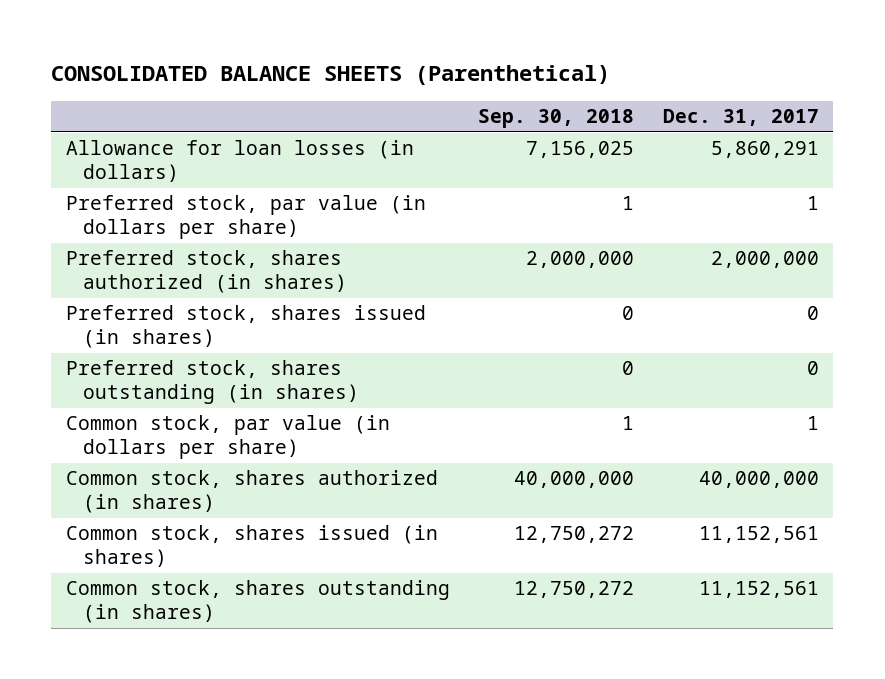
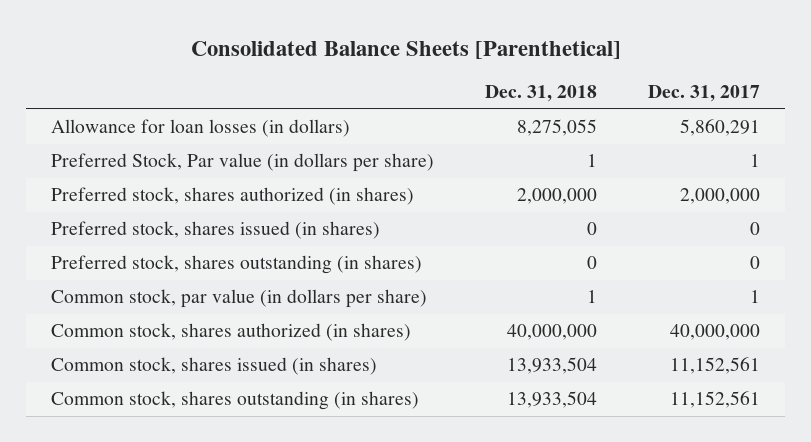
[51,65,611,86] CONSOLIDATED BALANCE SHEETS (Parenthetical) -> [190,40,621,59] Consolidated Balance Sheets [Parenthetical]
[478,109,635,129] Sep. 30, 2018 -> none
none -> [485,85,598,103] Dec. 31, 2018
[65,195,426,240] Preferred stock, par value (in dollars per share) -> [51,153,435,173] Preferred Stock, Par value (in dollars per share)

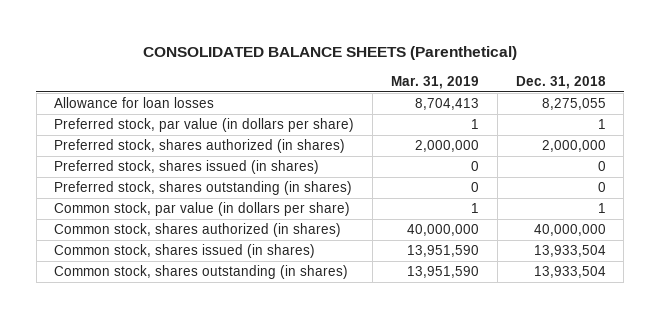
[190,40,621,59] Consolidated Balance Sheets [Parenthetical] -> [142,45,517,60] CONSOLIDATED BALANCE SHEETS (Parenthetical)
[647,85,760,103] Dec. 31, 2017 -> none
none -> [390,75,479,89] Mar. 31, 2019
[51,119,351,138] Allowance for loan losses (in dollars) -> [54,97,215,109] Allowance for loan losses
[51,153,435,173] Preferred Stock, Par value (in dollars per share) -> [54,118,355,133] Preferred stock, par value (in dollars per share)

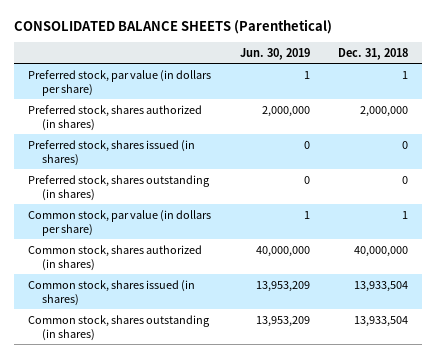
[390,75,479,89] Mar. 31, 2019 -> none
none -> [239,47,310,60] Jun. 30, 2019
[54,97,215,109] Allowance for loan losses -> none

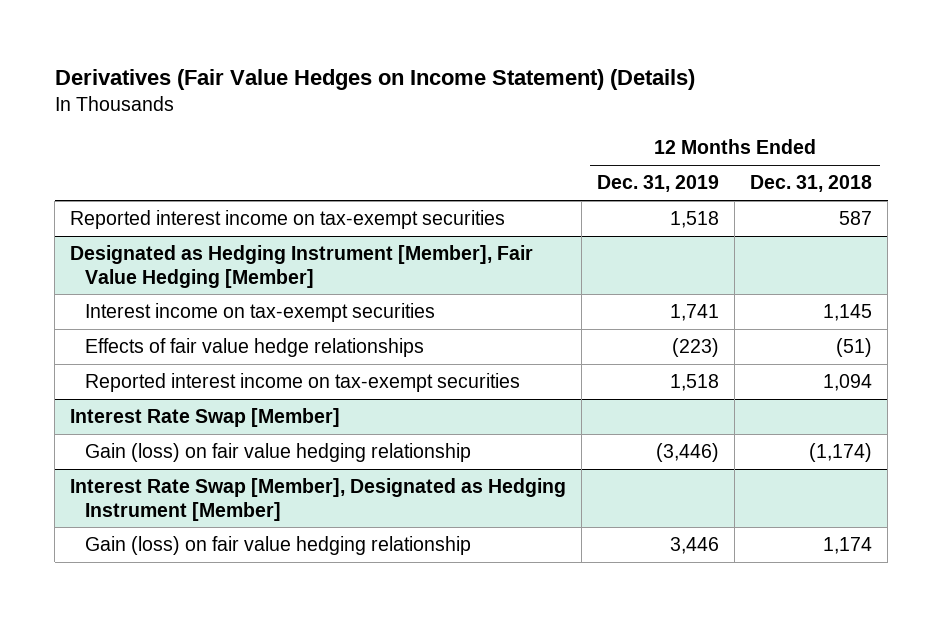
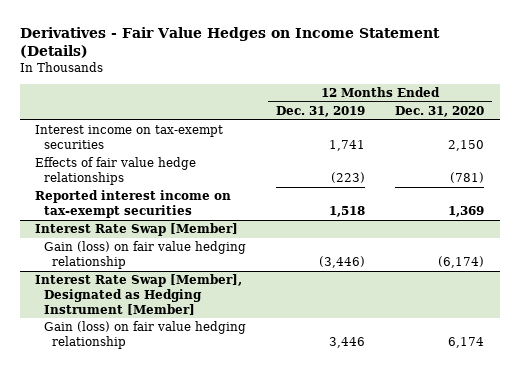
[54,68,695,90] Derivatives (Fair Value Hedges on Income Statement) (Details) -> [19,26,440,59] Derivatives - Fair Value Hedges on Income Statement (Details)
[750,175,873,193] Dec. 31, 2018 -> none
none -> [395,105,485,117] Dec. 31, 2020
[70,210,506,230] Reported interest income on tax-exempt securities -> none
[70,245,534,288] Designated as Hedging Instrument [Member], Fair Value Hedging [Member] -> none

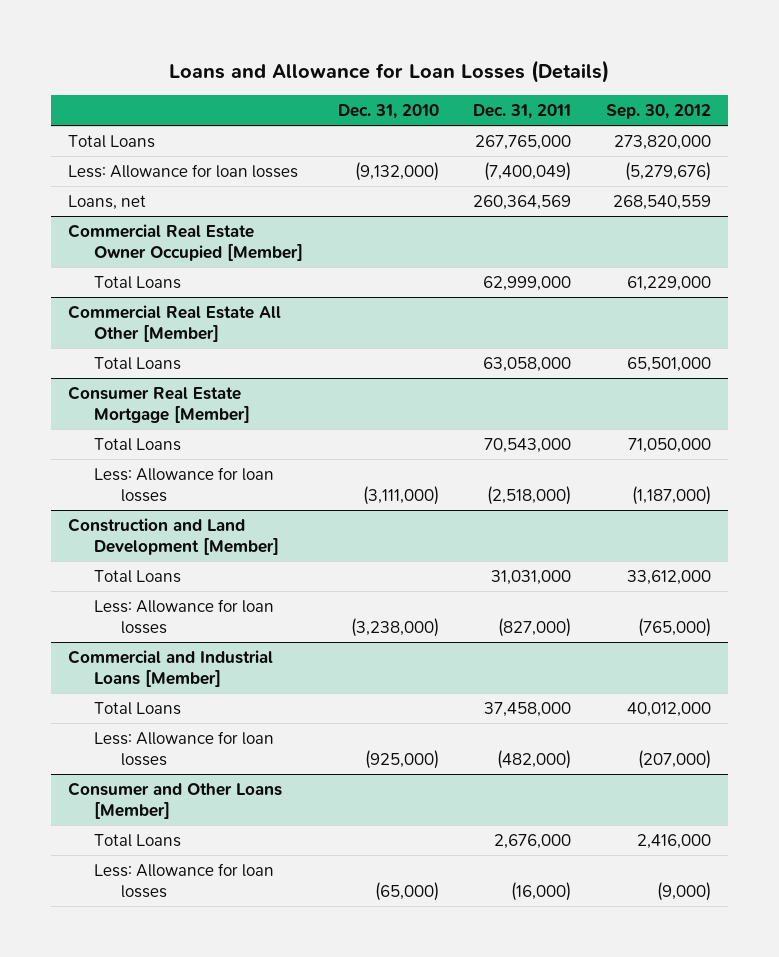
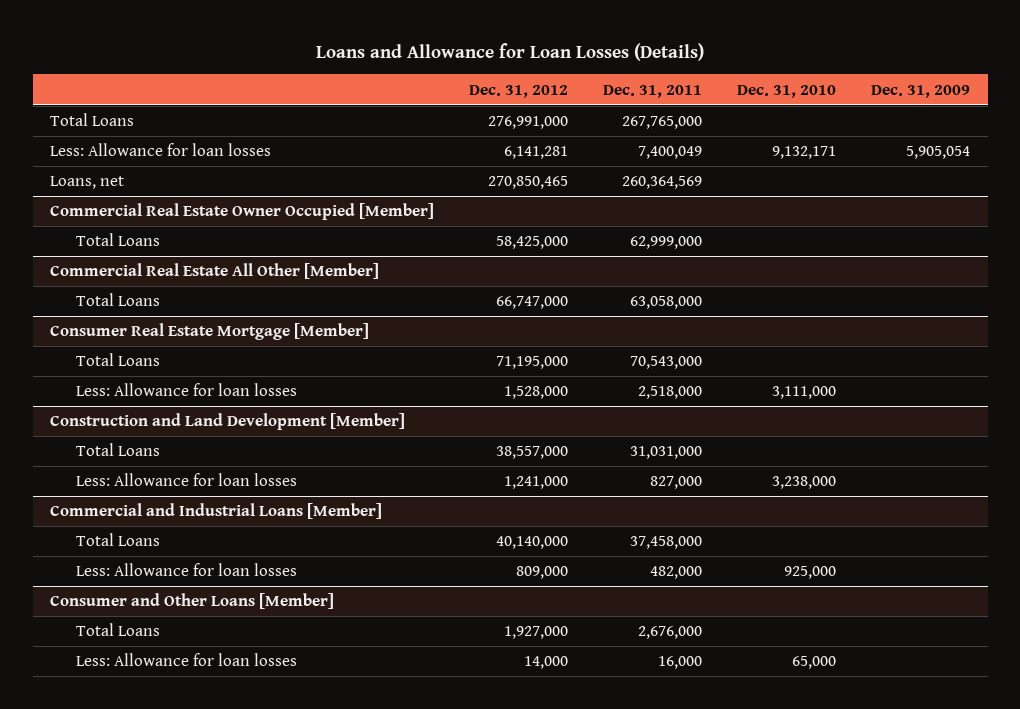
[605,103,711,119] Sep. 30, 2012 -> none
none -> [469,84,569,98] Dec. 31, 2012
none -> [871,84,971,98] Dec. 31, 2009
[354,161,439,181] (9,132,000) -> [772,146,837,160] 9,132,171
[484,161,572,181] (7,400,049) -> [638,146,703,160] 7,400,049
[362,485,439,505] (3,111,000) -> [772,386,837,400] 3,111,000
[487,485,572,505] (2,518,000) -> [638,386,703,400] 2,518,000
[350,617,439,637] (3,238,000) -> [772,476,837,490] 3,238,000
[498,617,572,637] (827,000) -> [650,476,703,490] 827,000
[364,749,439,769] (925,000) -> [784,566,837,580] 925,000
[497,749,572,769] (482,000) -> [650,566,703,580] 482,000
[374,881,439,901] (65,000) -> [792,656,837,670] 65,000
[511,881,572,901] (16,000) -> [658,656,703,670] 16,000

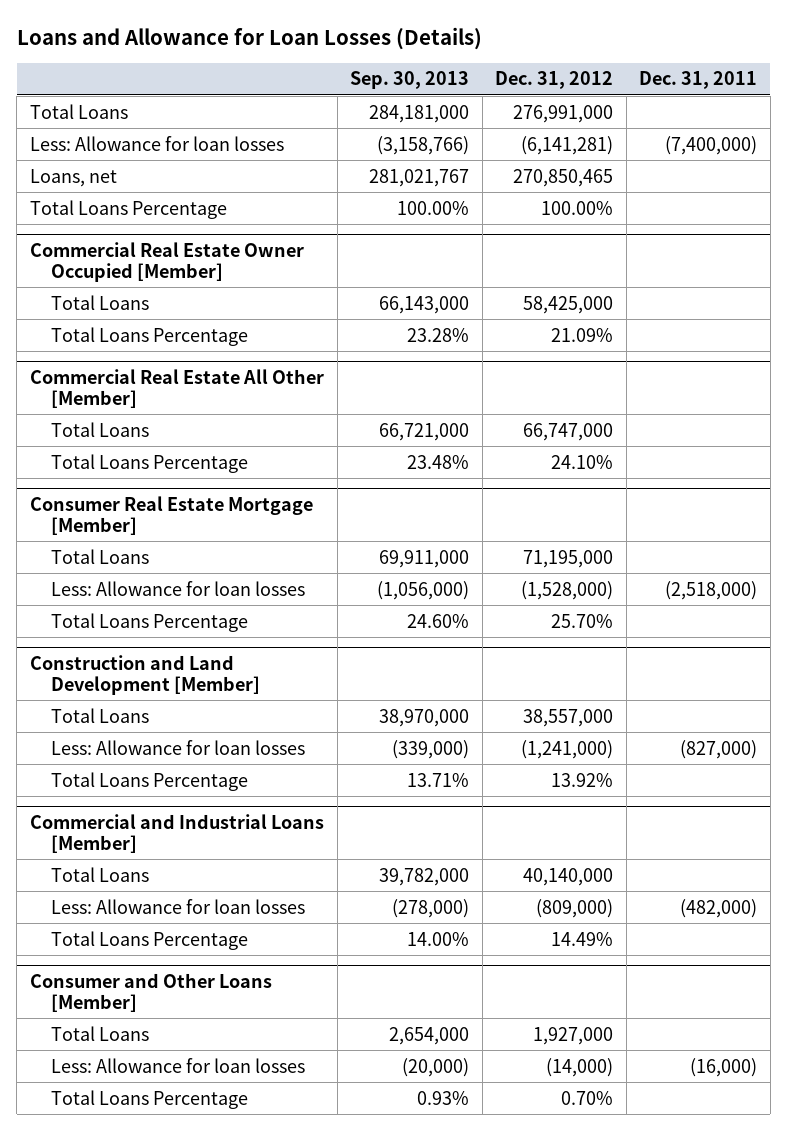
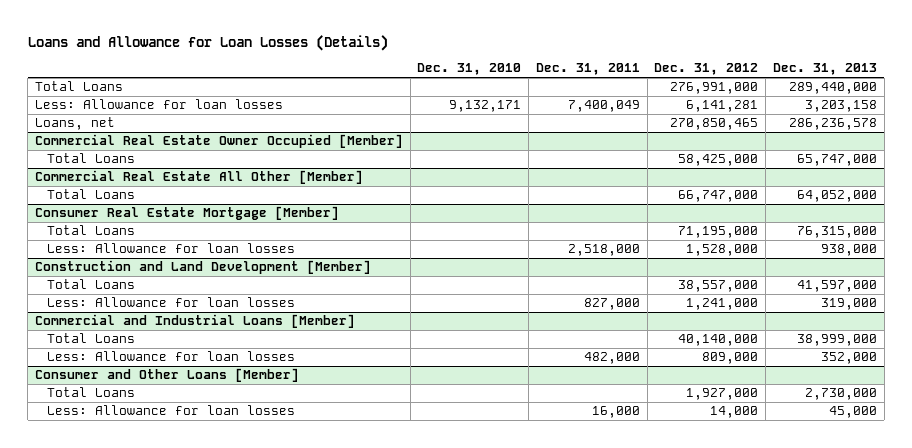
[350,71,470,90] Sep. 30, 2013 -> none
none -> [417,63,522,76] Dec. 31, 2010
none -> [772,63,877,76] Dec. 31, 2013
[521,135,614,155] (6,141,281) -> [686,100,759,113] 6,141,281
[665,135,758,155] (7,400,000) -> [567,100,640,113] 7,400,049
[30,199,228,219] Total Loans Percentage -> none
[50,326,248,346] Total Loans Percentage -> none
[50,453,248,473] Total Loans Percentage -> none
[50,612,248,632] Total Loans Percentage -> none
[521,580,614,600] (1,528,000) -> [686,244,759,257] 1,528,000
[665,580,758,600] (2,518,000) -> [567,244,640,257] 2,518,000
[50,771,248,791] Total Loans Percentage -> none
[521,739,614,759] (1,241,000) -> [686,298,759,311] 1,241,000
[680,739,758,759] (827,000) -> [583,298,640,311] 827,000
[50,930,248,950] Total Loans Percentage -> none
[536,898,614,918] (809,000) -> [702,352,759,365] 809,000
[680,898,758,918] (482,000) -> [583,352,640,365] 482,000
[50,1089,248,1109] Total Loans Percentage -> none
[546,1057,614,1077] (14,000) -> [710,406,759,419] 14,000
[690,1057,758,1077] (16,000) -> [591,406,640,419] 16,000

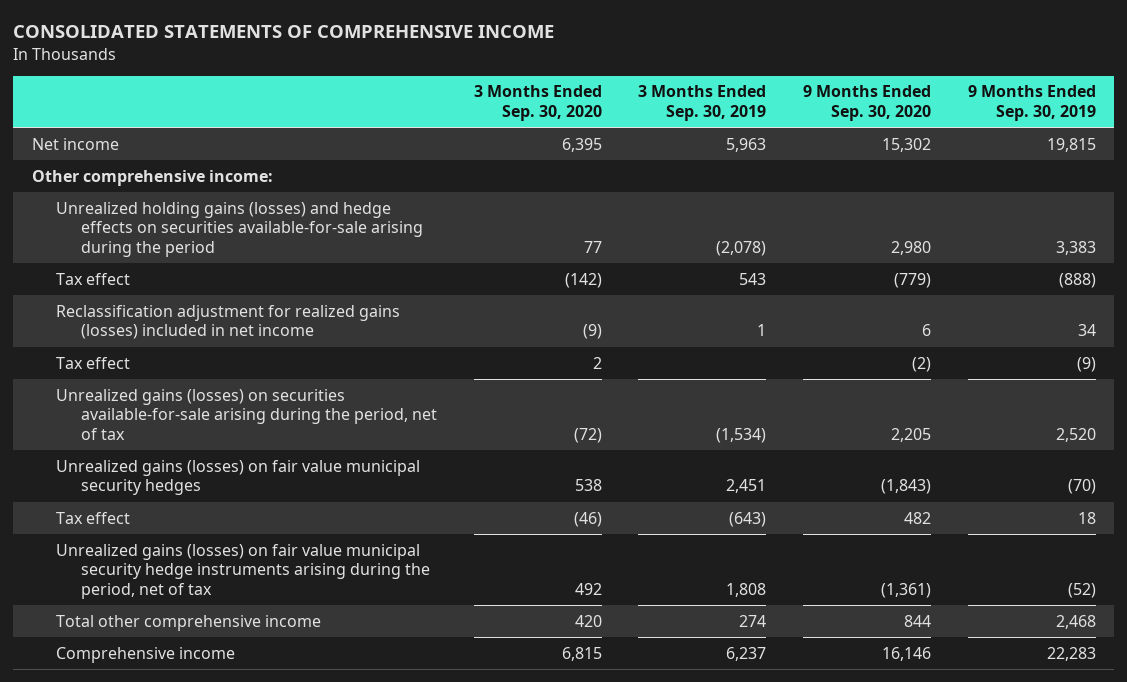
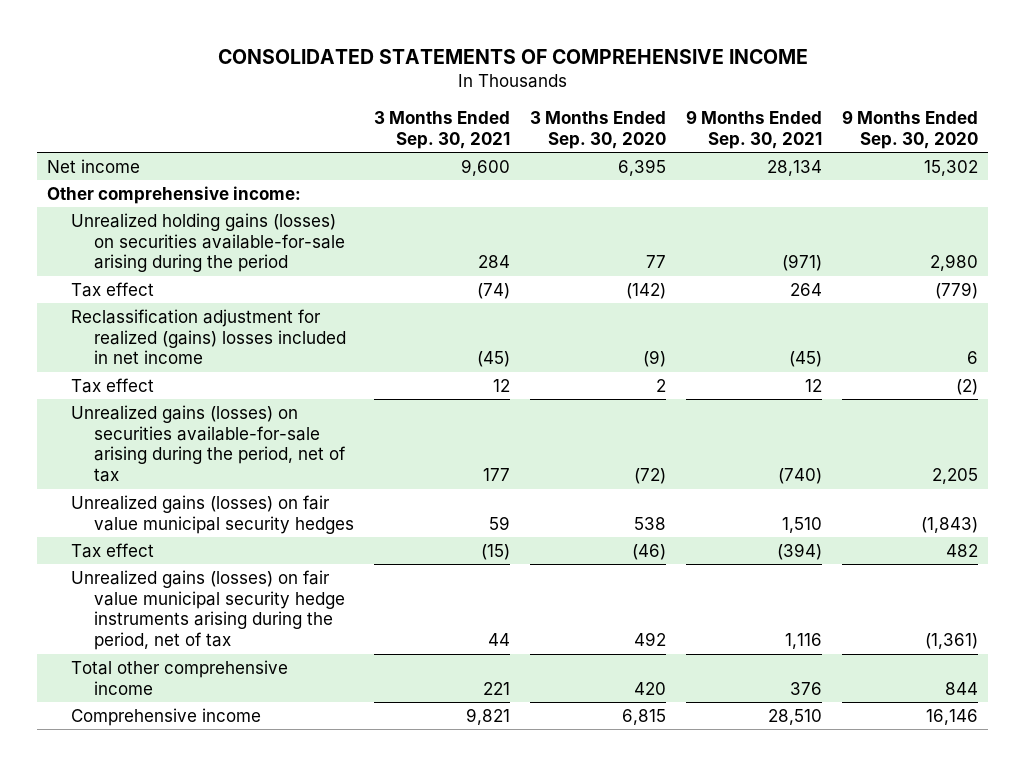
[638,85,767,122] 3 Months Ended Sep. 30, 2019 -> none
[967,85,1096,122] 9 Months Ended Sep. 30, 2019 -> none
none -> [374,111,511,149] 3 Months Ended Sep. 30, 2021
none -> [686,110,823,149] 9 Months Ended Sep. 30, 2021
[56,201,423,258] Unrealized holding gains (losses) and hedge effects on securities available-for-sale arising during the period -> [70,213,346,273] Unrealized holding gains (losses) on securities available-for-sale arising during the period
[56,304,401,340] Reclassification adjustment for realized gains (losses) included in net income -> [70,309,347,365] Reclassification adjustment for realized (gains) losses included in net income

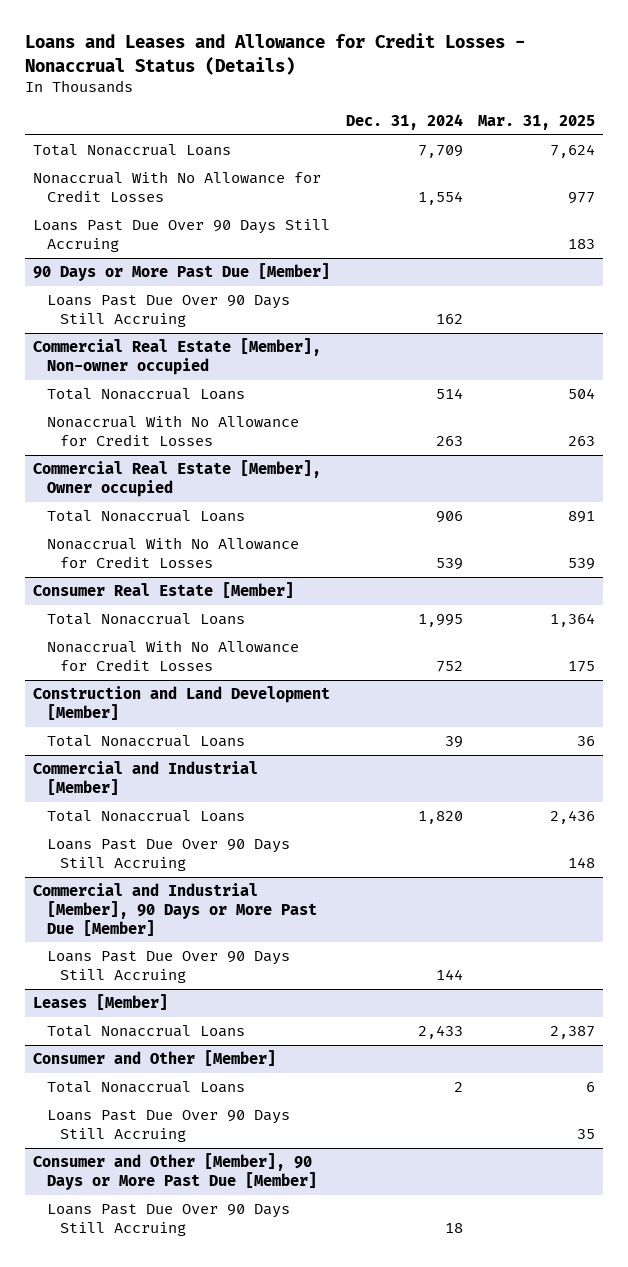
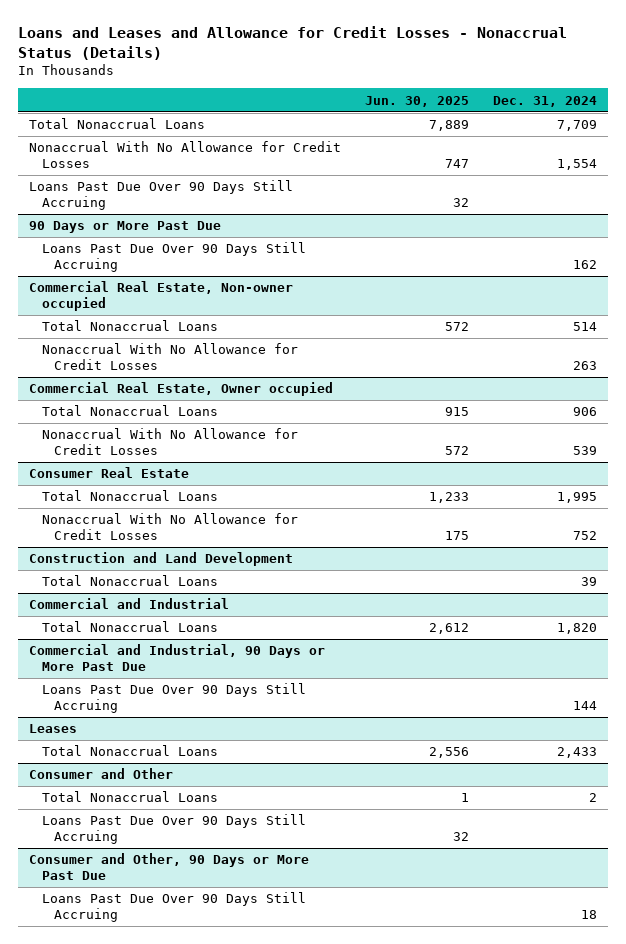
[478,114,596,130] Mar. 31, 2025 -> none
none -> [365,95,470,107] Jun. 30, 2025
[33,263,331,282] 90 Days or More Past Due [Member] -> [29,221,222,234] 90 Days or More Past Due
[33,338,322,375] Commercial Real Estate [Member], Non-owner occupied -> [29,281,294,312] Commercial Real Estate, Non-owner occupied
[33,460,322,497] Commercial Real Estate [Member], Owner occupied -> [29,382,334,397] Commercial Real Estate, Owner occupied
[33,582,295,599] Consumer Real Estate [Member] -> [29,467,190,479] Consumer Real Estate
[33,686,331,720] Construction and Land Development [Member] -> [29,552,294,567] Construction and Land Development
[33,761,259,795] Commercial and Industrial [Member] -> [29,598,230,610] Commercial and Industrial
[46,839,290,871] Loans Past Due Over 90 Days Still Accruing -> none
[33,883,317,936] Commercial and Industrial [Member], 90 Days or More Past Due [Member] -> [29,644,326,672] Commercial and Industrial, 90 Days or More Past Due
[33,994,169,1011] Leases [Member] -> [29,724,78,734] Leases
[33,1050,277,1067] Consumer and Other [Member] -> [29,768,174,780] Consumer and Other
[33,1153,317,1190] Consumer and Other [Member], 90 Days or More Past Due [Member] -> [29,853,310,881] Consumer and Other, 90 Days or More Past Due

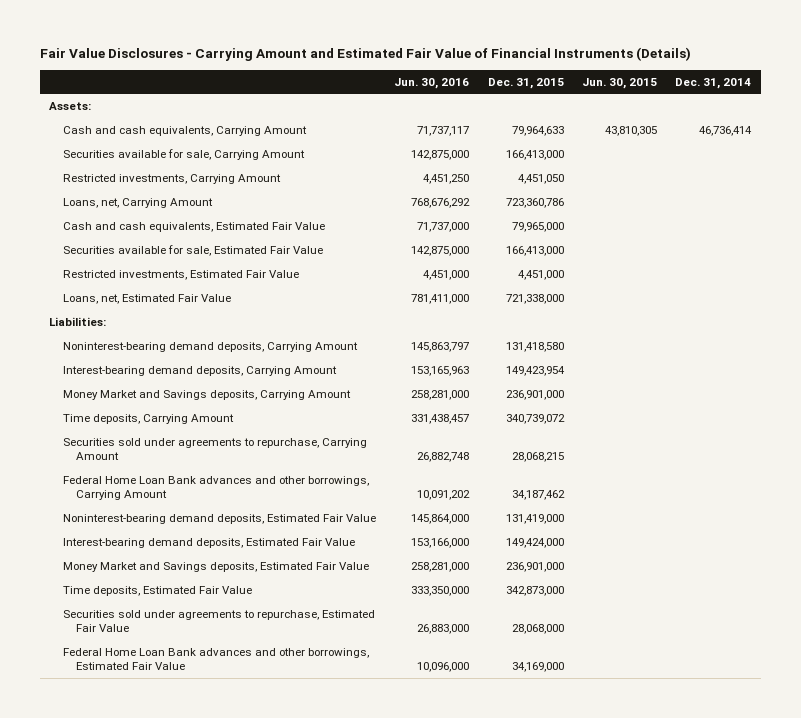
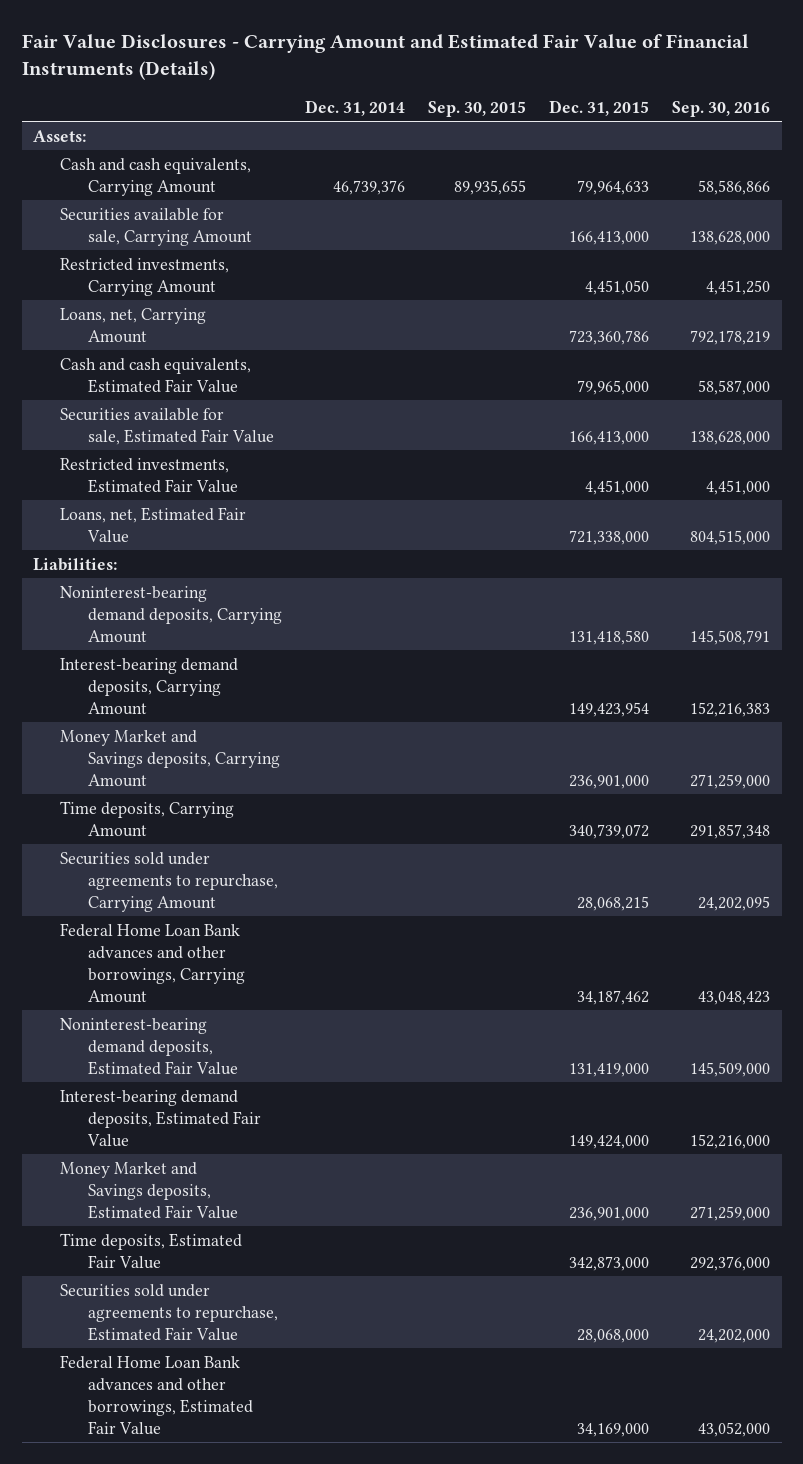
[394,77,470,89] Jun. 30, 2016 -> none
[581,77,657,89] Jun. 30, 2015 -> none
none -> [427,100,526,117] Sep. 30, 2015
none -> [672,100,771,117] Sep. 30, 2016
[699,125,753,136] 46,736,414 -> [332,179,405,195] 46,739,376

